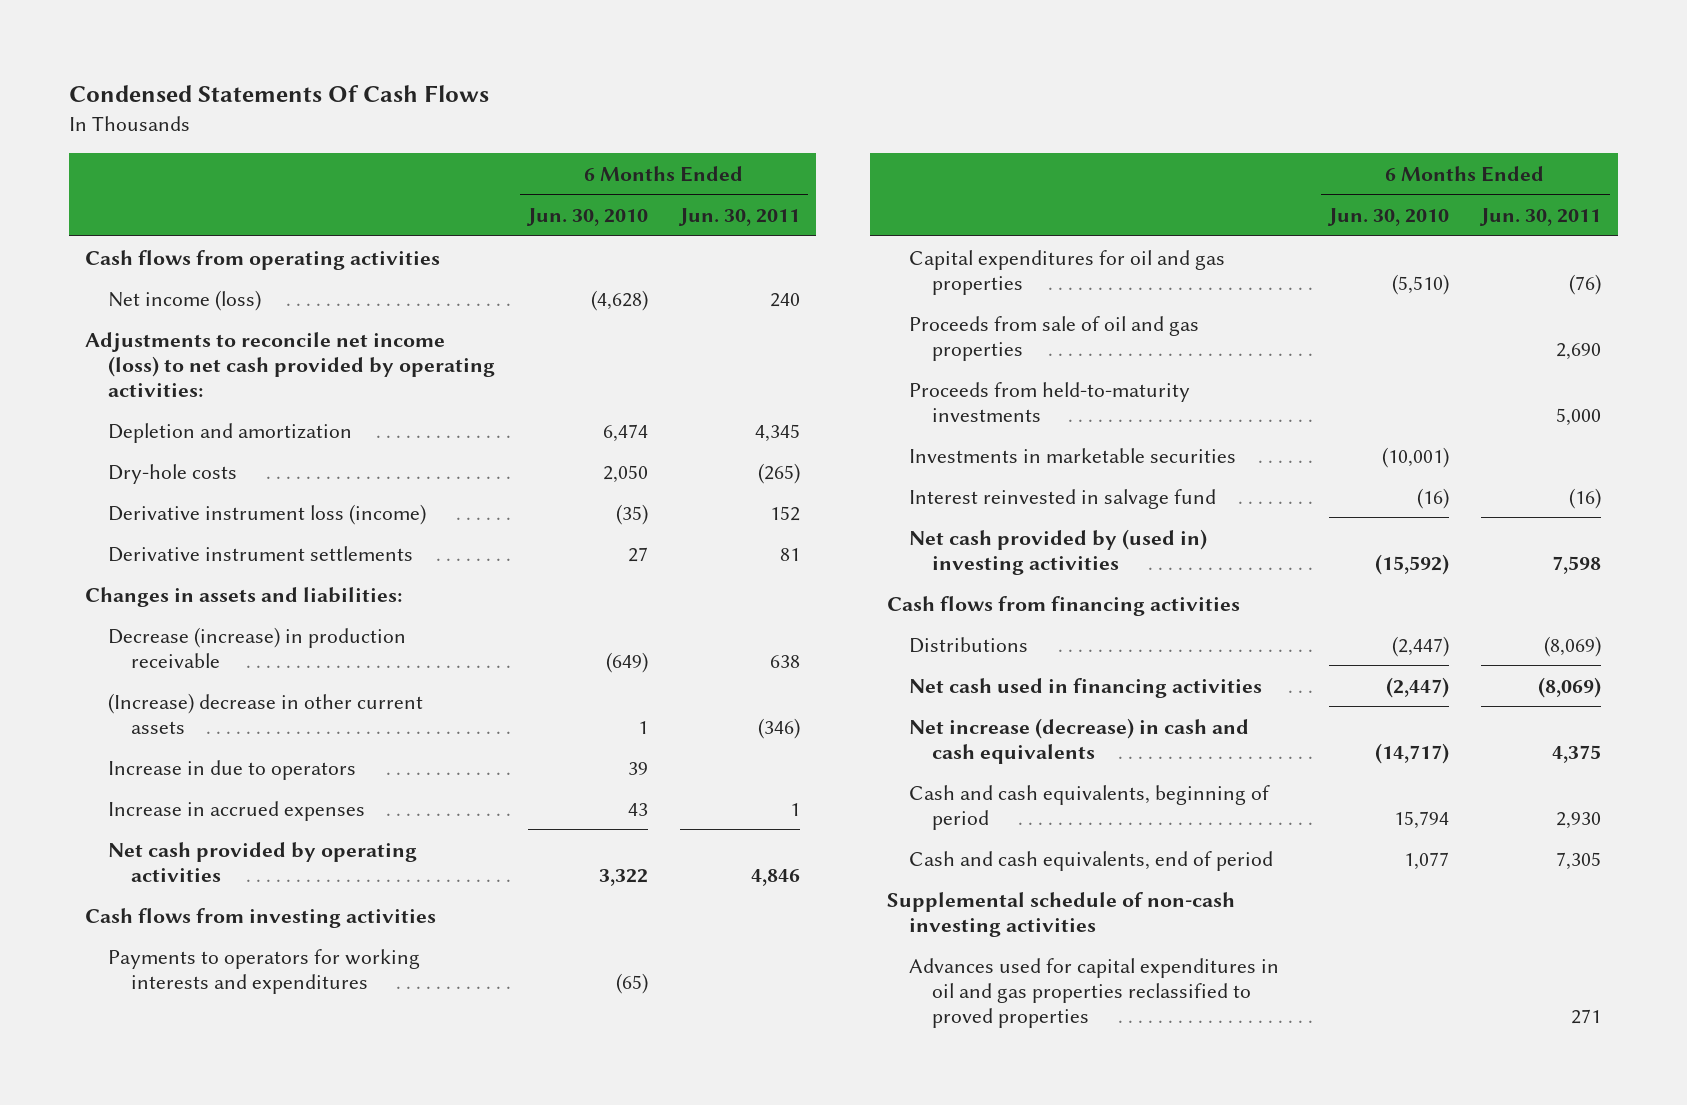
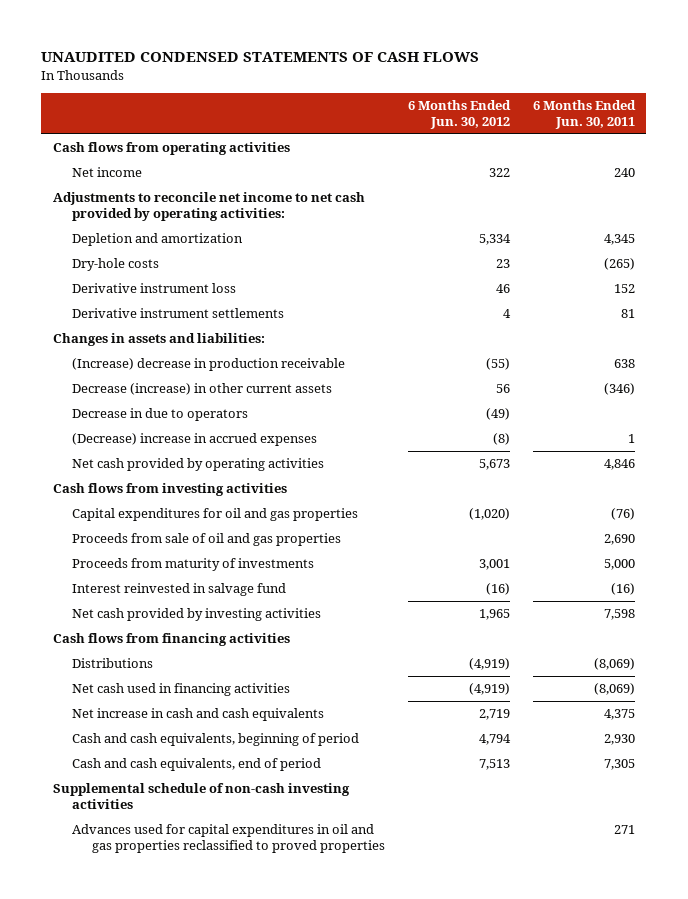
[68,85,489,103] Condensed Statements Of Cash Flows -> [41,51,480,62] UNAUDITED CONDENSED STATEMENTS OF CASH FLOWS
[525,208,648,227] Jun. 30, 2010 -> none
none -> [407,100,511,129] 6 Months Ended Jun. 30, 2012
[108,289,262,311] Net income (loss) -> [72,167,143,178] Net income
[85,331,496,397] Adjustments to reconcile net income (loss) to net cash provided by operating activities: -> [52,192,365,222] Adjustments to reconcile net income to net cash provided by operating activities:
[108,503,427,525] Derivative instrument loss (income) -> [72,283,237,294] Derivative instrument loss
[108,626,407,668] Decrease (increase) in production receivable -> [72,358,346,372] (Increase) decrease in production receivable
[108,692,424,734] (Increase) decrease in other current assets -> [72,383,333,396] Decrease (increase) in other current assets
[108,759,357,780] Increase in due to operators -> [72,408,249,422] Decrease in due to operators
[108,800,366,821] Increase in accrued expenses -> [72,433,318,447] (Decrease) increase in accrued expenses
[108,948,421,994] Payments to operators for working interests and expenditures -> none
[909,447,1237,463] Investments in marketable securities -> none
[909,381,1191,422] Proceeds from held-to-maturity investments -> [72,558,315,572] Proceeds from maturity of investments
[909,528,1208,575] Net cash provided by (used in) investing activities -> [72,608,322,622] Net cash provided by investing activities
[909,717,1250,764] Net increase (decrease) in cash and cash equivalents -> [72,708,325,722] Net increase in cash and cash equivalents

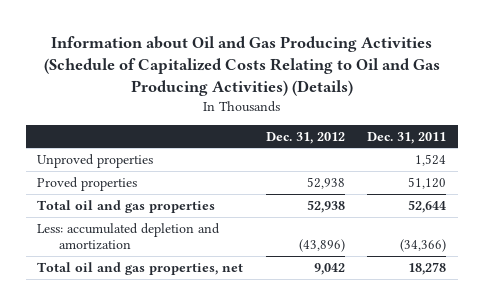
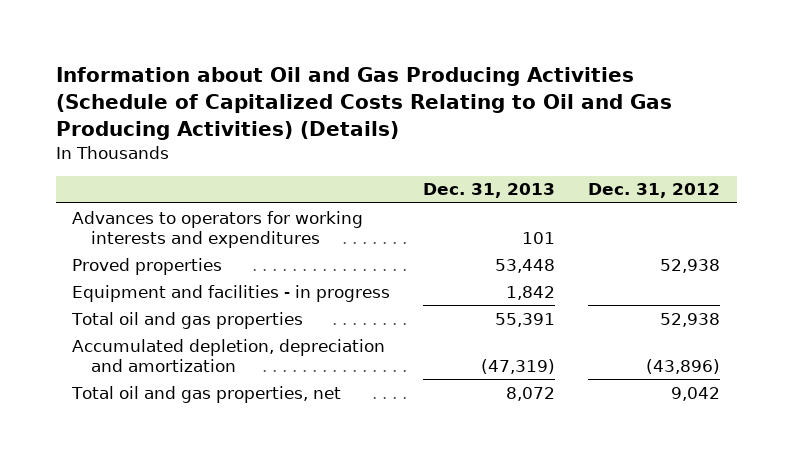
[367,131,447,144] Dec. 31, 2011 -> none
none -> [423,183,556,199] Dec. 31, 2013
[37,153,154,168] Unproved properties -> none
none -> [72,210,364,248] Advances to operators for working interests and expenditures
none -> [72,284,391,302] Equipment and facilities - in progress
[37,222,221,251] Less: accumulated depletion and amortization -> [72,338,386,372] Accumulated depletion, depreciation and amortization

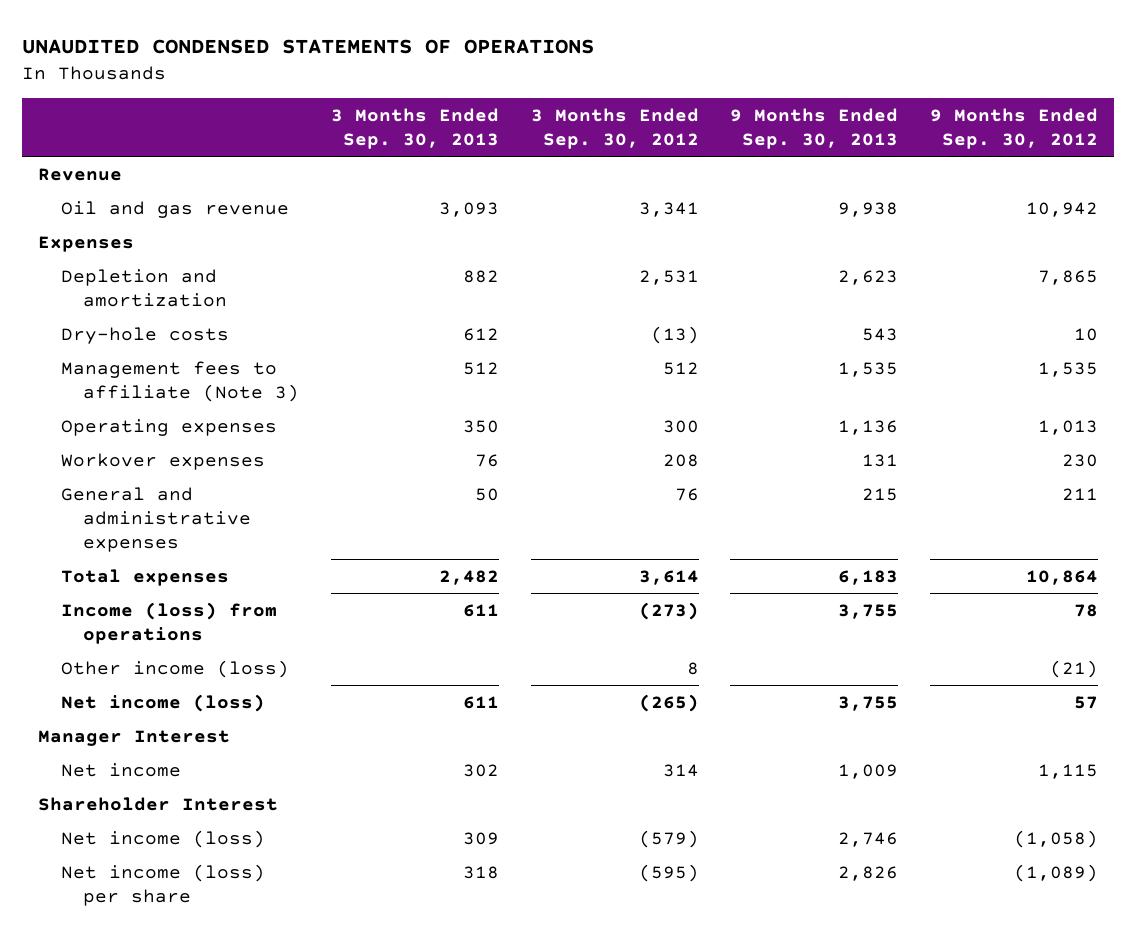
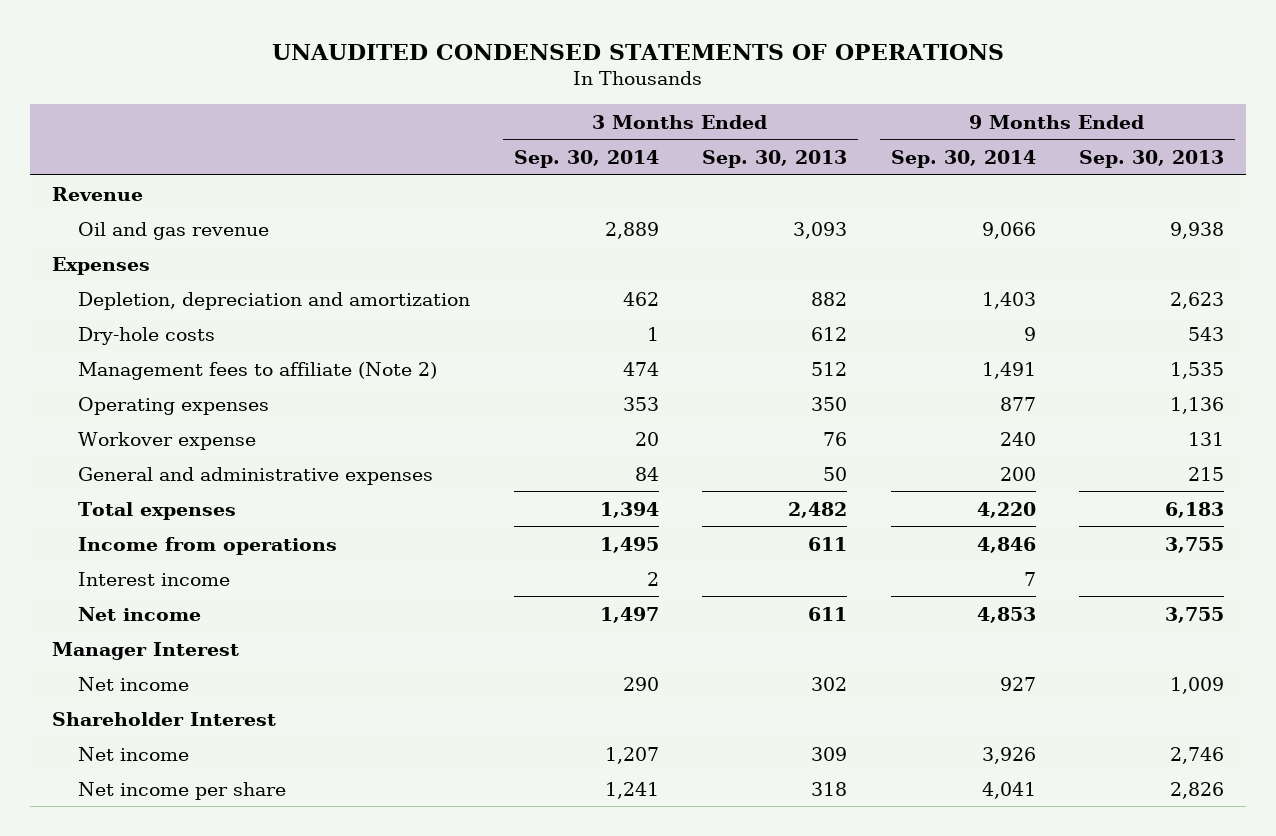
[530,107,699,149] 3 Months Ended Sep. 30, 2012 -> none
[929,107,1098,149] 9 Months Ended Sep. 30, 2012 -> none
none -> [513,149,659,168] Sep. 30, 2014
none -> [890,149,1036,168] Sep. 30, 2014
[60,268,228,307] Depletion and amortization -> [78,291,471,310] Depletion, depreciation and amortization
[60,360,300,402] Management fees to affiliate (Note 3) -> [78,361,438,380] Management fees to affiliate (Note 2)
[60,452,265,470] Workover expenses -> [78,431,257,450] Workover expense
[60,659,289,678] Other income (loss) -> none
[60,601,277,644] Income (loss) from operations -> [78,536,338,555] Income from operations
none -> [78,571,231,586] Interest income
[60,693,265,712] Net income (loss) -> [78,606,202,621] Net income
[60,829,265,848] Net income (loss) -> [78,746,190,761] Net income
[60,863,265,906] Net income (loss) per share -> [78,781,287,800] Net income per share

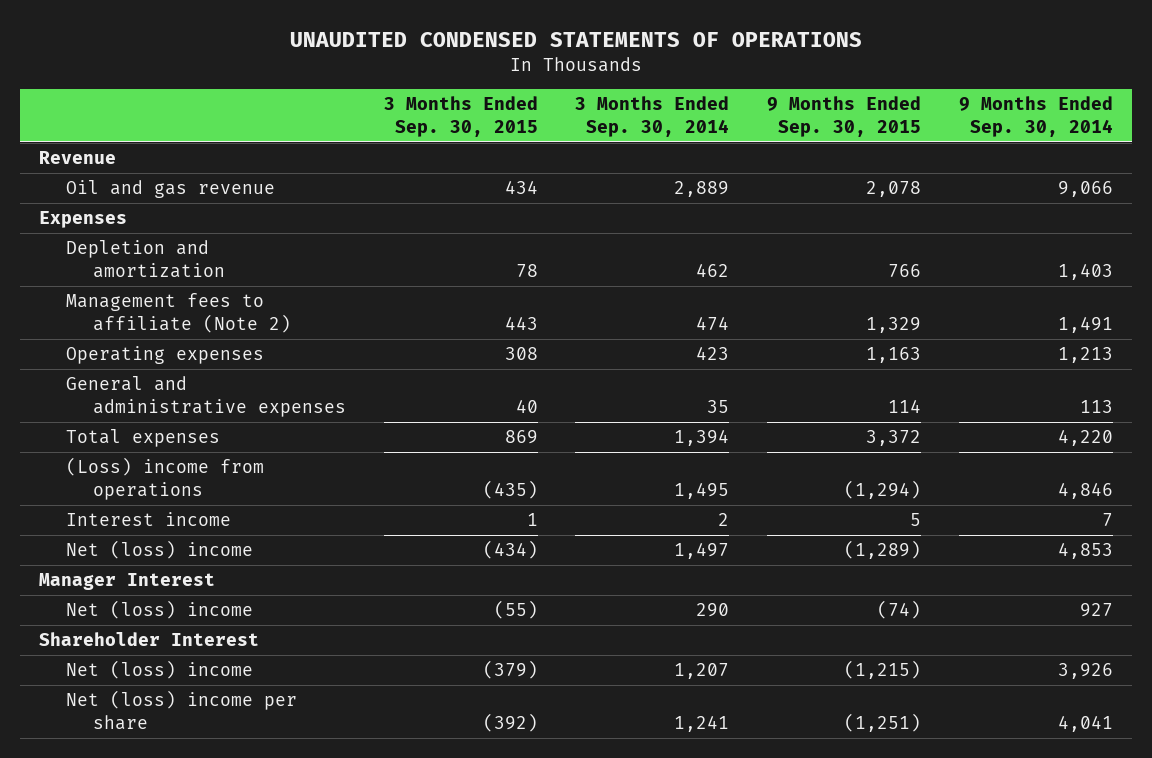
[702,149,848,168] Sep. 30, 2013 -> none
[1078,149,1224,168] Sep. 30, 2013 -> none
none -> [383,96,538,137] 3 Months Ended Sep. 30, 2015
none -> [767,96,922,137] 9 Months Ended Sep. 30, 2015
[78,326,216,345] Dry-hole costs -> none
[78,291,471,310] Depletion, depreciation and amortization -> [65,240,225,278] Depletion and amortization
[78,431,257,450] Workover expense -> none
[622,396,659,411] 353 -> [696,346,730,361] 423
[999,396,1036,411] 877 -> [1058,347,1114,364] 1,213
[634,466,659,481] 84 -> [707,399,730,413] 35
[999,466,1036,481] 200 -> [1080,399,1114,413] 113
[78,536,338,555] Income from operations -> [65,457,264,500] (Loss) income from operations
[78,606,202,621] Net income -> [65,540,253,560] Net (loss) income
[78,676,190,691] Net income -> [65,600,253,620] Net (loss) income
[78,746,190,761] Net income -> [65,660,253,680] Net (loss) income
[78,781,287,800] Net income per share -> [65,690,297,730] Net (loss) income per share

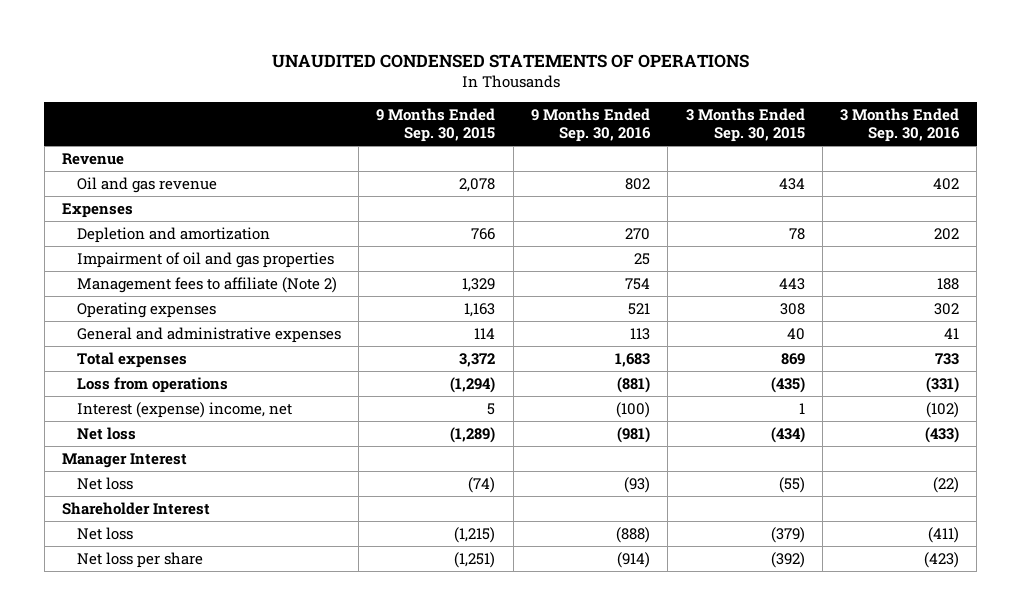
[575,96,730,137] 3 Months Ended Sep. 30, 2014 -> none
[959,96,1114,137] 9 Months Ended Sep. 30, 2014 -> none
none -> [530,107,651,143] 9 Months Ended Sep. 30, 2016
none -> [840,107,961,143] 3 Months Ended Sep. 30, 2016
none -> [76,251,334,268] Impairment of oil and gas properties
[65,457,264,500] (Loss) income from operations -> [76,376,228,393] Loss from operations
[65,512,231,527] Interest income -> [76,401,292,418] Interest (expense) income, net
[65,540,253,560] Net (loss) income -> [76,426,136,440] Net loss
[65,600,253,620] Net (loss) income -> [76,476,133,490] Net loss
[65,660,253,680] Net (loss) income -> [76,526,133,540] Net loss
[65,690,297,730] Net (loss) income per share -> [76,551,203,568] Net loss per share

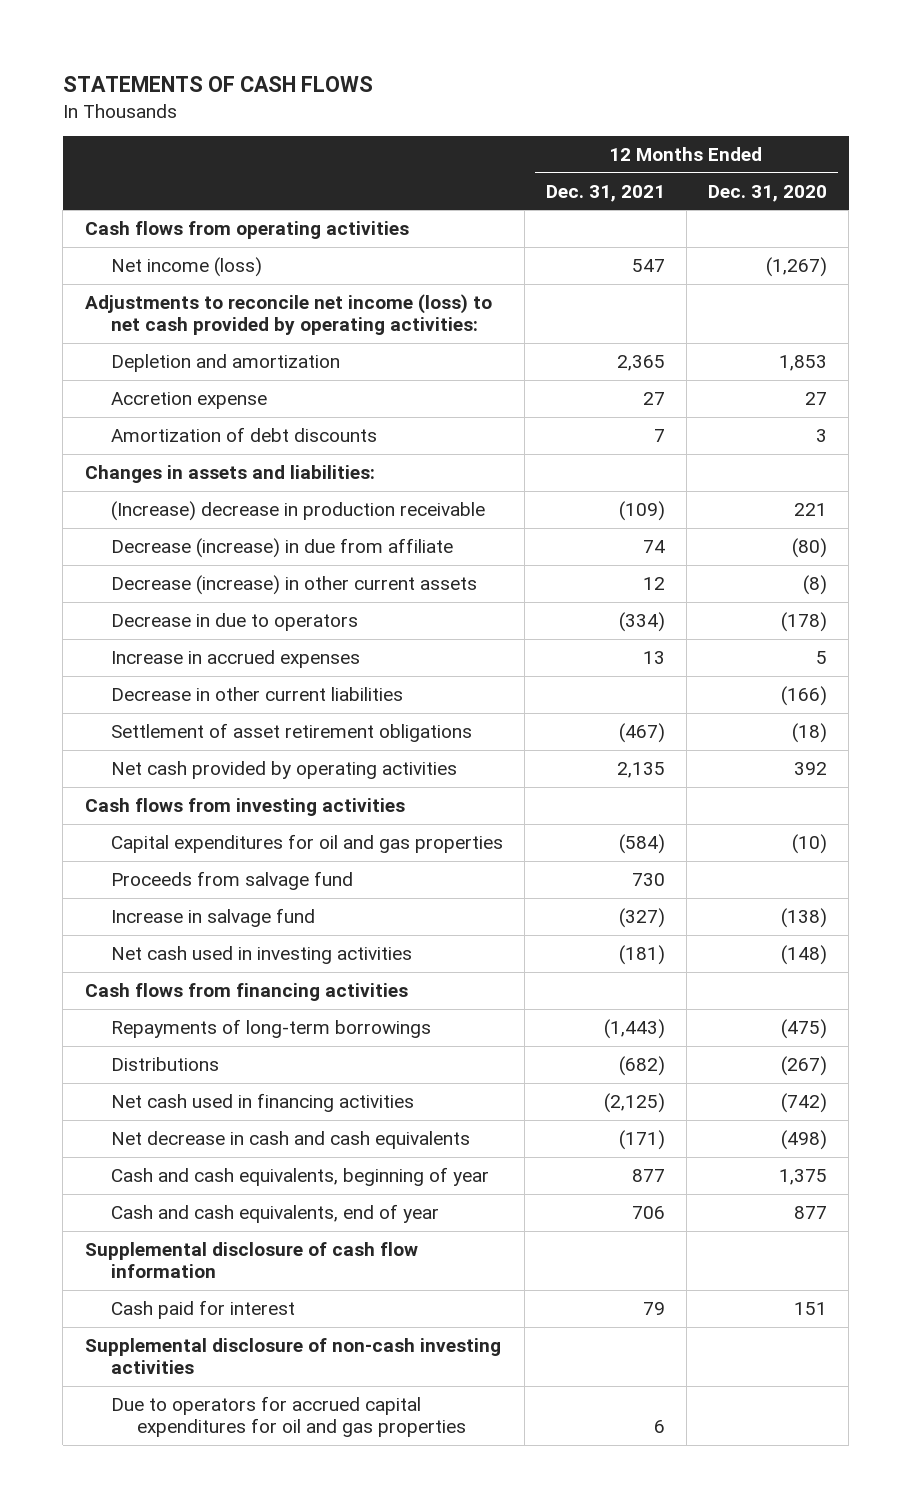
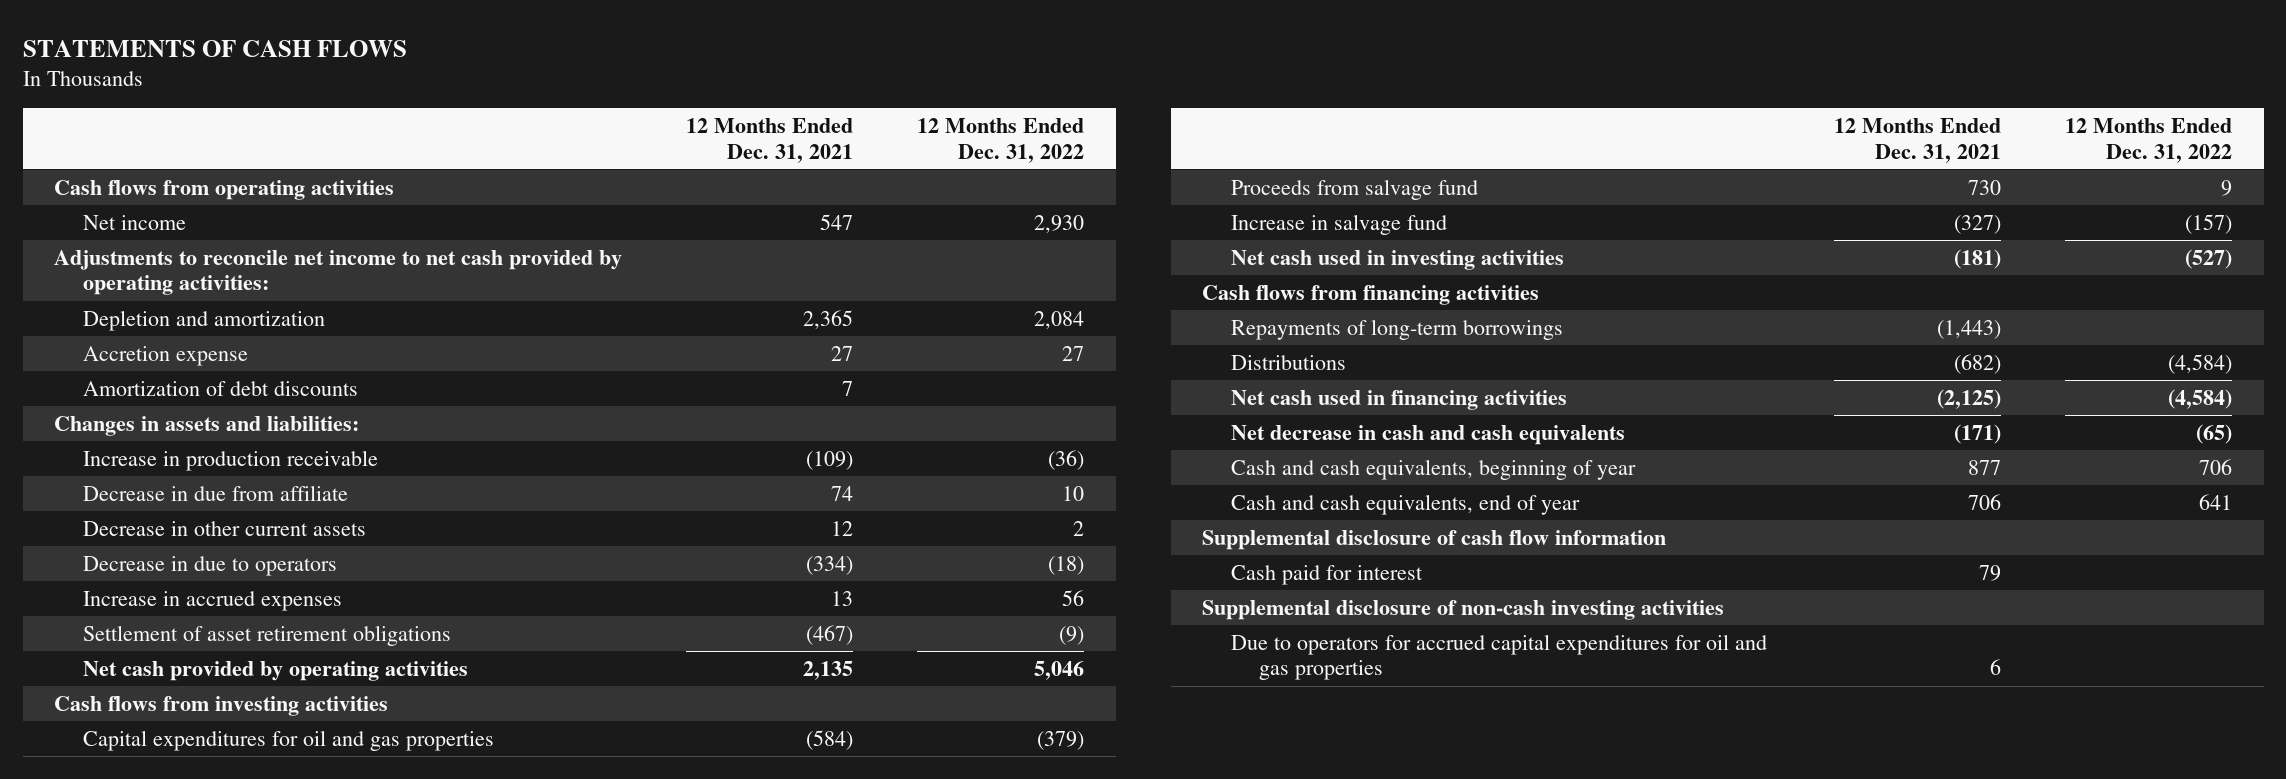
[707,184,827,202] Dec. 31, 2020 -> none
none -> [916,118,1084,163] 12 Months Ended Dec. 31, 2022
[110,256,262,277] Net income (loss) -> [82,214,186,230] Net income
[84,293,492,336] Adjustments to reconcile net income (loss) to net cash provided by operating activities: -> [54,249,623,296] Adjustments to reconcile net income to net cash provided by operating activities:
[110,500,485,521] (Increase) decrease in production receivable -> [82,449,378,471] Increase in production receivable
[110,537,453,558] Decrease (increase) in due from affiliate -> [82,484,348,501] Decrease in due from affiliate
[110,574,477,595] Decrease (increase) in other current assets -> [82,520,366,536] Decrease in other current assets
[110,686,403,701] Decrease in other current liabilities -> none

